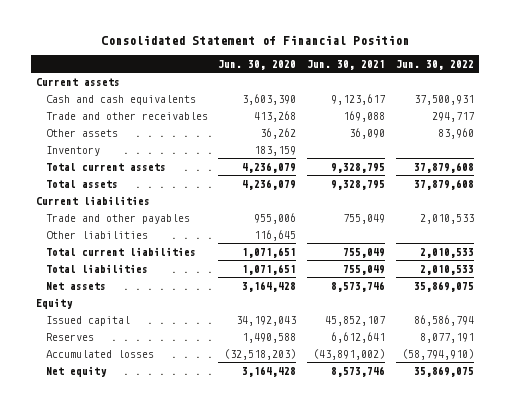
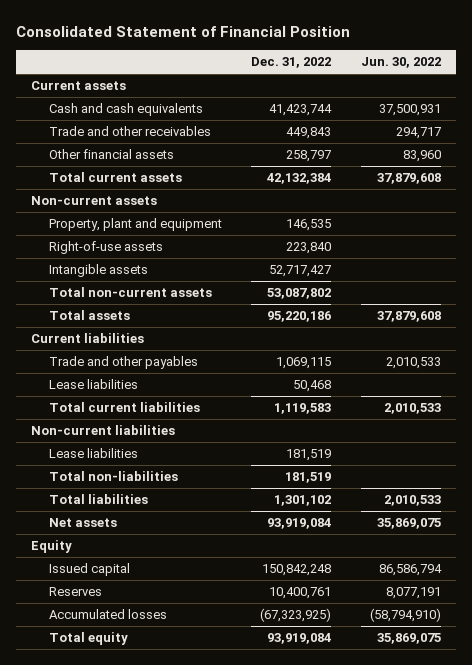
[218,59,297,70] Jun. 30, 2020 -> none
[307,59,386,70] Jun. 30, 2021 -> none
none -> [251,57,332,69] Dec. 31, 2022
[45,145,100,156] Inventory -> none
[45,128,118,137] Other assets -> [48,149,174,160] Other financial assets
none -> [31,196,158,206] Non-current assets
none -> [48,218,222,232] Property, plant and equipment
none -> [48,241,163,255] Right-of-use assets
none -> [48,264,148,278] Intangible assets
none -> [48,287,212,298] Total non-current assets
[45,230,148,239] Other liabilities -> none
none -> [48,379,138,390] Lease liabilities
none -> [31,425,176,436] Non-current liabilities
none -> [48,448,138,459] Lease liabilities
none -> [48,471,178,482] Total non-liabilities
[45,365,107,377] Net equity -> [48,632,128,646] Total equity

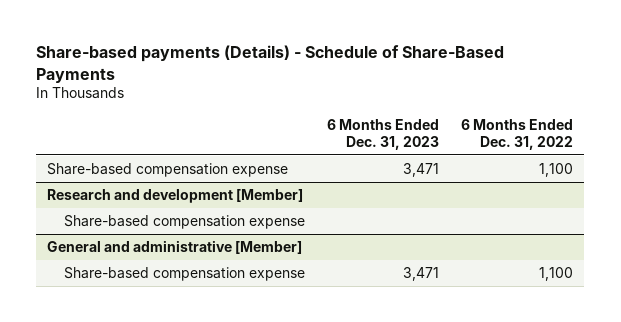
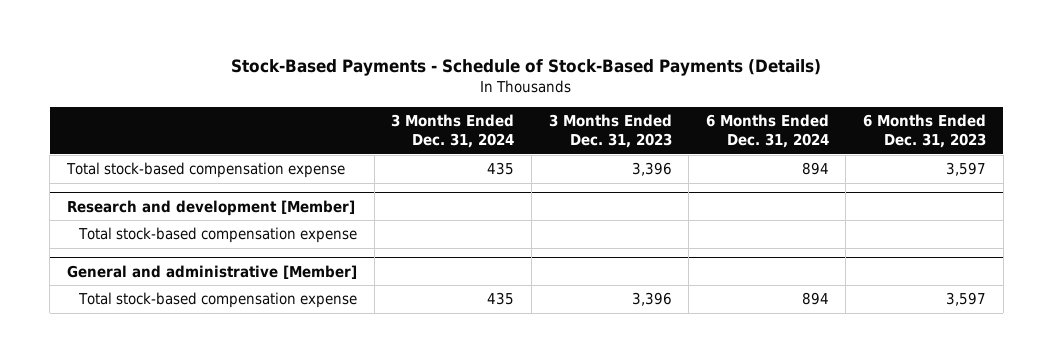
[36,44,505,83] Share-based payments (Details) - Schedule of Share-Based Payments -> [231,59,822,77] Stock-Based Payments - Schedule of Stock-Based Payments (Details)
[461,119,574,150] 6 Months Ended Dec. 31, 2022 -> none
none -> [391,114,515,149] 3 Months Ended Dec. 31, 2024
none -> [548,114,672,149] 3 Months Ended Dec. 31, 2023
none -> [705,114,829,149] 6 Months Ended Dec. 31, 2024
[47,163,289,178] Share-based compensation expense -> [65,162,345,179] Total stock-based compensation expense
[402,163,439,178] 3,471 -> [946,162,987,177] 3,597
[63,215,305,230] Share-based compensation expense -> [78,227,358,244] Total stock-based compensation expense
[63,267,305,282] Share-based compensation expense -> [78,292,358,309] Total stock-based compensation expense
[402,267,439,282] 3,471 -> [946,292,987,307] 3,597

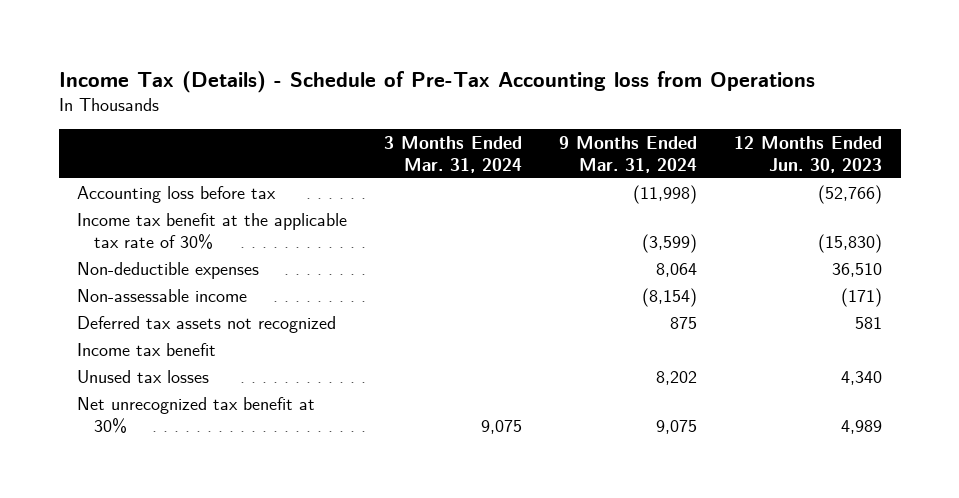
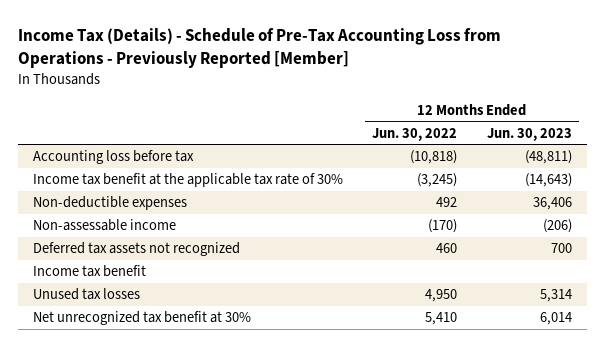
[58,70,815,93] Income Tax (Details) - Schedule of Pre-Tax Accounting loss from Operations -> [18,27,502,68] Income Tax (Details) - Schedule of Pre-Tax Accounting Loss from Operations - Previously Reported [Member]
[384,135,523,173] 3 Months Ended Mar. 31, 2024 -> none
[559,135,698,173] 9 Months Ended Mar. 31, 2024 -> none
none -> [372,127,458,141] Jun. 30, 2022
[818,184,883,204] (52,766) -> [524,150,572,165] (48,811)
[818,233,883,253] (15,830) -> [524,173,572,188] (14,643)
[832,262,883,277] 36,510 -> [532,197,572,211] 36,406
[841,287,883,307] (171) -> [542,219,572,234] (206)
[855,316,883,329] 581 -> [550,243,572,254] 700
[841,370,883,385] 4,340 -> [539,289,572,303] 5,314
[841,419,883,434] 4,989 -> [539,312,572,326] 6,014

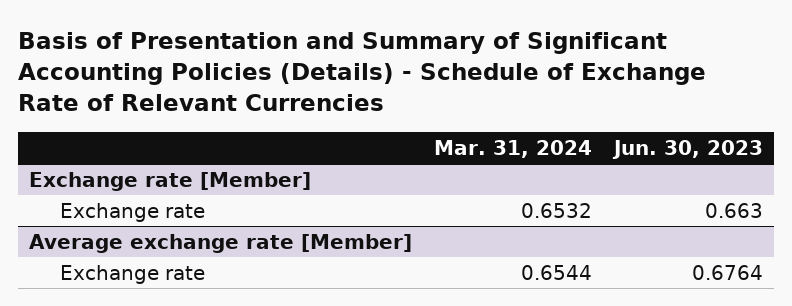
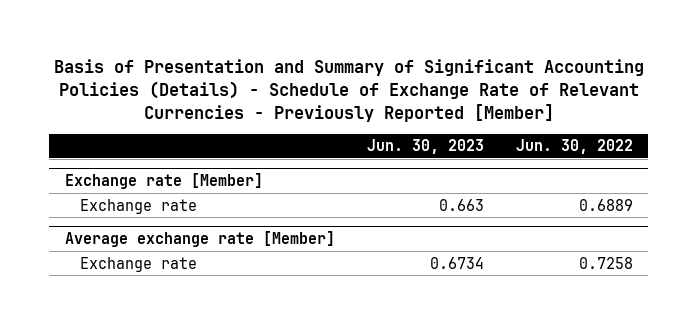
[17,32,706,112] Basis of Presentation and Summary of Significant Accounting Policies (Details) - Schedule of Exchange Rate of Relevant Currencies -> [53,58,644,122] Basis of Presentation and Summary of Significant Accounting Policies (Details) - Schedule of Exchange Rate of Relevant Currencies - Previously Reported [Member]
[434,139,593,158] Mar. 31, 2024 -> none
none -> [515,139,633,155] Jun. 30, 2022
[692,265,764,281] 0.6764 -> [429,256,484,269] 0.6734

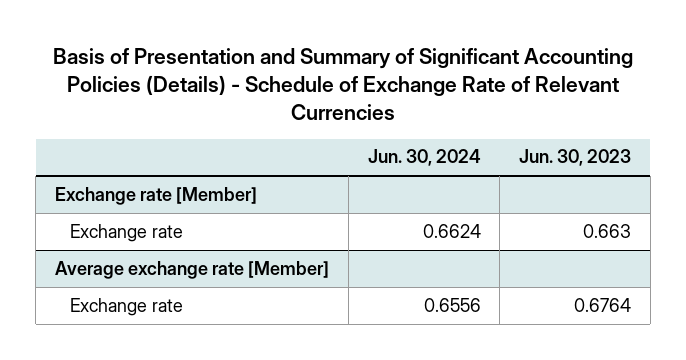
[53,58,644,122] Basis of Presentation and Summary of Significant Accounting Policies (Details) - Schedule of Exchange Rate of Relevant Currencies - Previously Reported [Member] -> [53,48,634,121] Basis of Presentation and Summary of Significant Accounting Policies (Details) - Schedule of Exchange Rate of Relevant Currencies
[515,139,633,155] Jun. 30, 2022 -> none
none -> [367,149,481,167] Jun. 30, 2024
[429,256,484,269] 0.6734 -> [573,297,631,312] 0.6764

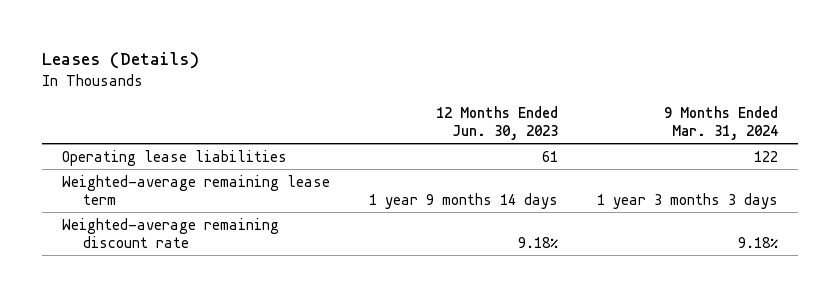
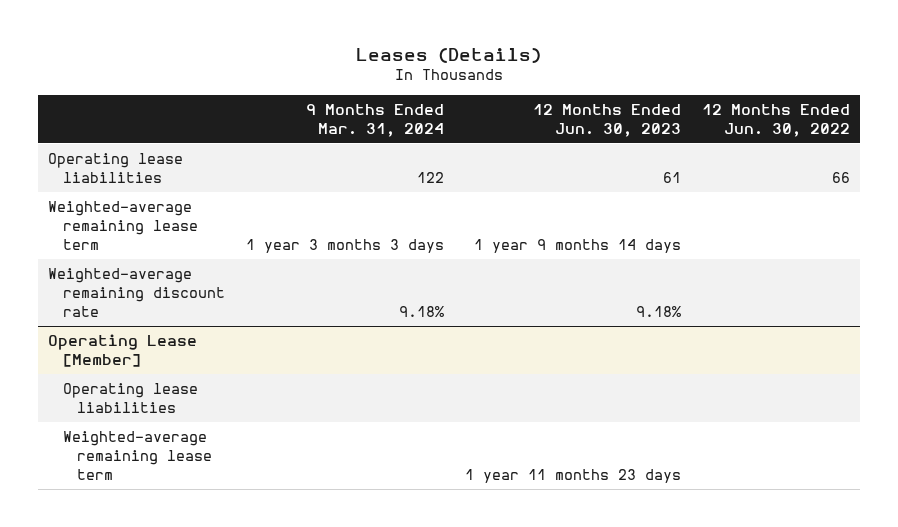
none -> [701,104,850,137] 12 Months Ended Jun. 30, 2022
none -> [48,334,198,367] Operating Lease [Member]
none -> [62,383,198,413] Operating lease liabilities
none -> [62,431,212,480] Weighted-average remaining lease term

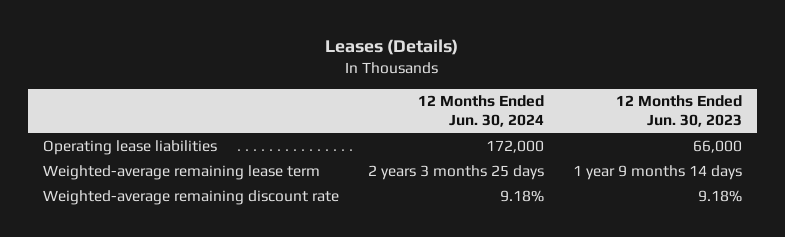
[305,104,444,137] 9 Months Ended Mar. 31, 2024 -> none
[701,104,850,137] 12 Months Ended Jun. 30, 2022 -> none
none -> [417,95,544,128] 12 Months Ended Jun. 30, 2024
[662,171,681,183] 61 -> [693,140,743,154] 66,000
[48,334,198,367] Operating Lease [Member] -> none
[62,383,198,413] Operating lease liabilities -> none
[62,431,212,480] Weighted-average remaining lease term -> none

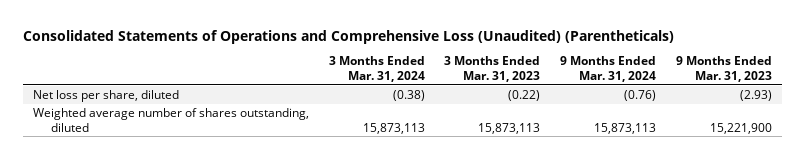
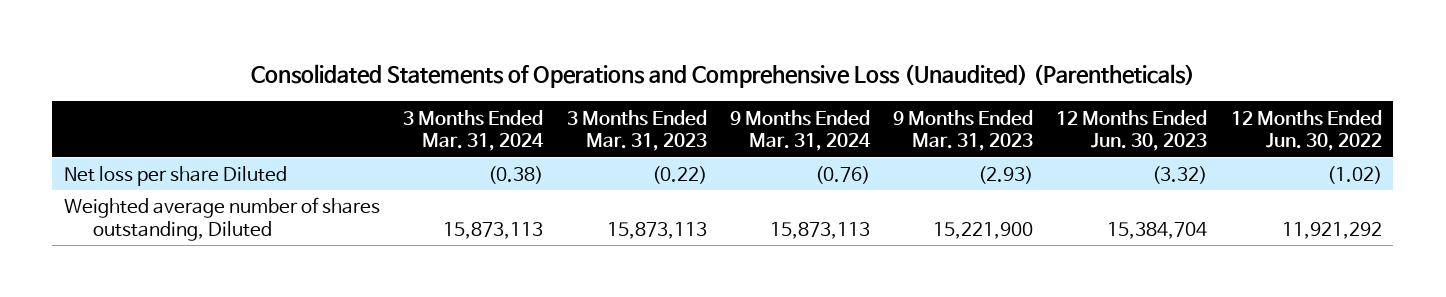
none -> [1056,109,1208,152] 12 Months Ended Jun. 30, 2023
none -> [1230,109,1382,152] 12 Months Ended Jun. 30, 2022
[32,89,179,102] Net loss per share, diluted -> [63,166,287,187] Net loss per share Diluted
[32,107,309,132] Weighted average number of shares outstanding, diluted -> [63,197,380,242] Weighted average number of shares outstanding, Diluted

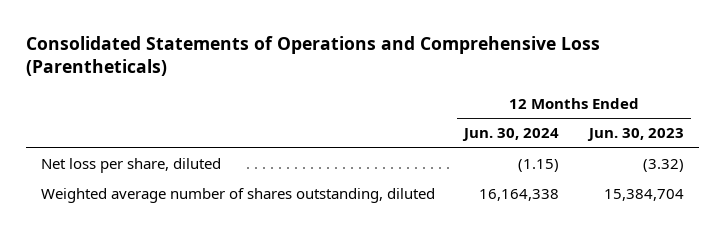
[250,64,1195,89] Consolidated Statements of Operations and Comprehensive Loss (Unaudited) (Parentheticals) -> [26,35,601,77] Consolidated Statements of Operations and Comprehensive Loss (Parentheticals)
[403,109,545,152] 3 Months Ended Mar. 31, 2024 -> none
[566,109,707,152] 3 Months Ended Mar. 31, 2023 -> none
[729,109,871,152] 9 Months Ended Mar. 31, 2024 -> none
[893,109,1034,152] 9 Months Ended Mar. 31, 2023 -> none
[1230,109,1382,152] 12 Months Ended Jun. 30, 2022 -> none
none -> [462,128,560,142] Jun. 30, 2024
[63,166,287,187] Net loss per share Diluted -> [40,158,221,174] Net loss per share, diluted
[63,197,380,242] Weighted average number of shares outstanding, Diluted -> [40,188,435,204] Weighted average number of shares outstanding, diluted

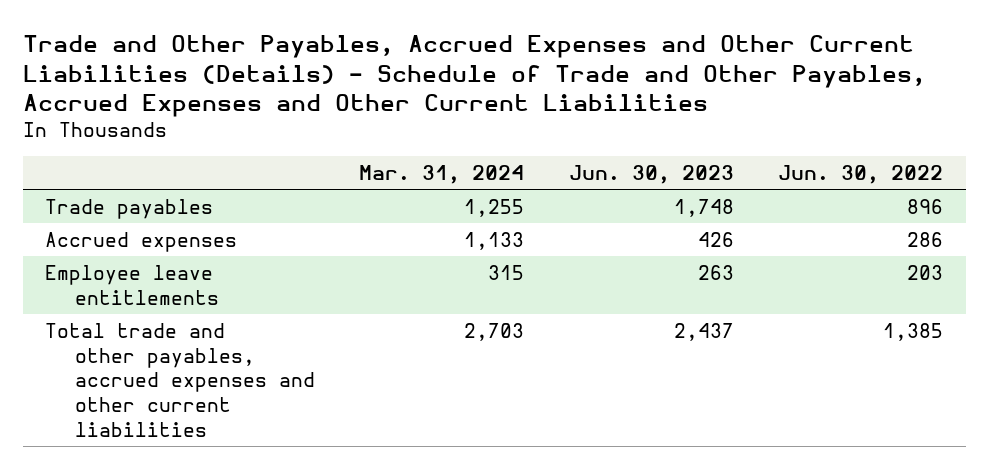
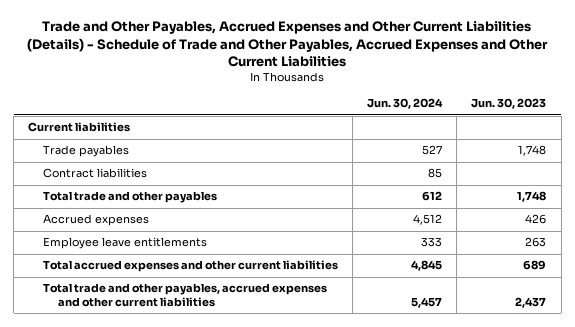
[359,164,525,184] Mar. 31, 2024 -> none
[778,164,944,184] Jun. 30, 2022 -> none
none -> [367,98,444,110] Jun. 30, 2024
none -> [28,122,131,133] Current liabilities
none -> [43,168,148,179] Contract liabilities
none -> [43,191,218,204] Total trade and other payables
none -> [43,260,339,273] Total accrued expenses and other current liabilities

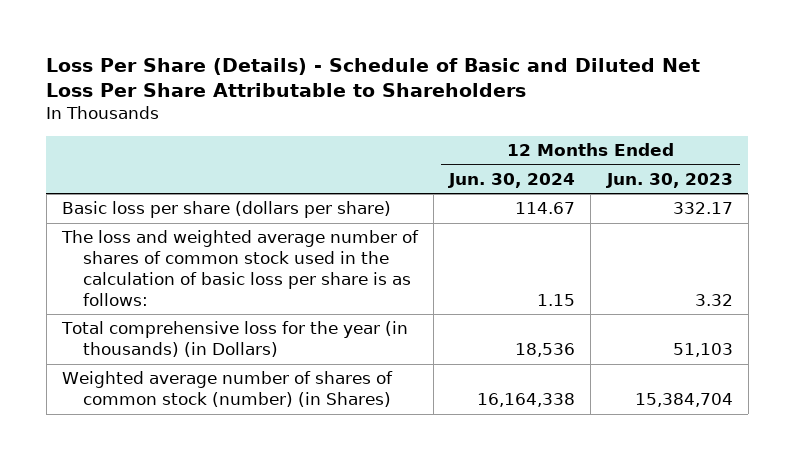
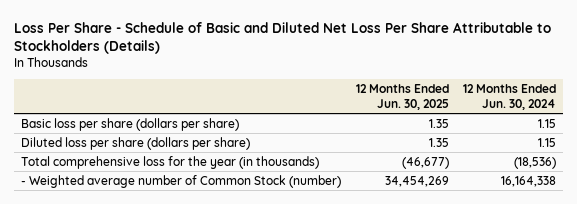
[46,57,701,98] Loss Per Share (Details) - Schedule of Basic and Diluted Net Loss Per Share Attributable to Shareholders -> [14,21,552,55] Loss Per Share - Schedule of Basic and Diluted Net Loss Per Share Attributable to Stockholders (Details)
[605,173,733,189] Jun. 30, 2023 -> none
none -> [355,83,449,110] 12 Months Ended Jun. 30, 2025
[515,202,576,215] 114.67 -> [537,118,556,128] 1.15
[60,230,419,306] The loss and weighted average number of shares of common stock used in the calculation of basic loss per share is as follows: -> [21,136,251,150] Diluted loss per share (dollars per share)
[60,321,408,358] Total comprehensive loss for the year (in thousands) (in Dollars) -> [21,155,320,169] Total comprehensive loss for the year (in thousands)
[515,343,576,358] 18,536 -> [513,156,556,169] (18,536)
[61,371,393,408] Weighted average number of shares of common stock (number) (in Shares) -> [21,174,342,188] - Weighted average number of Common Stock (number)

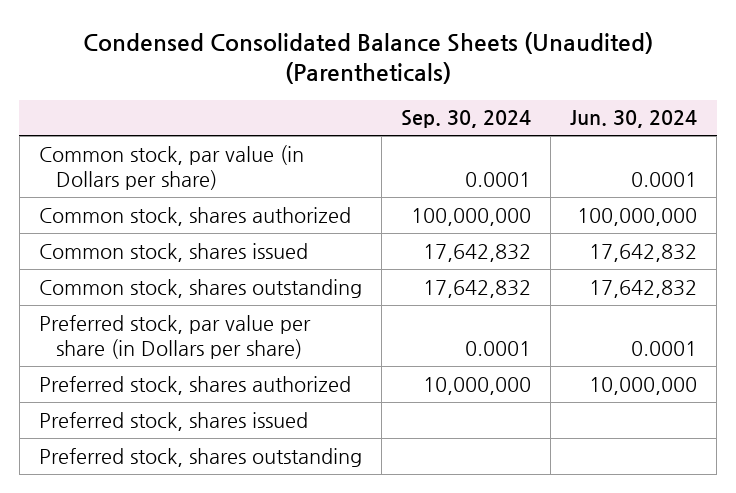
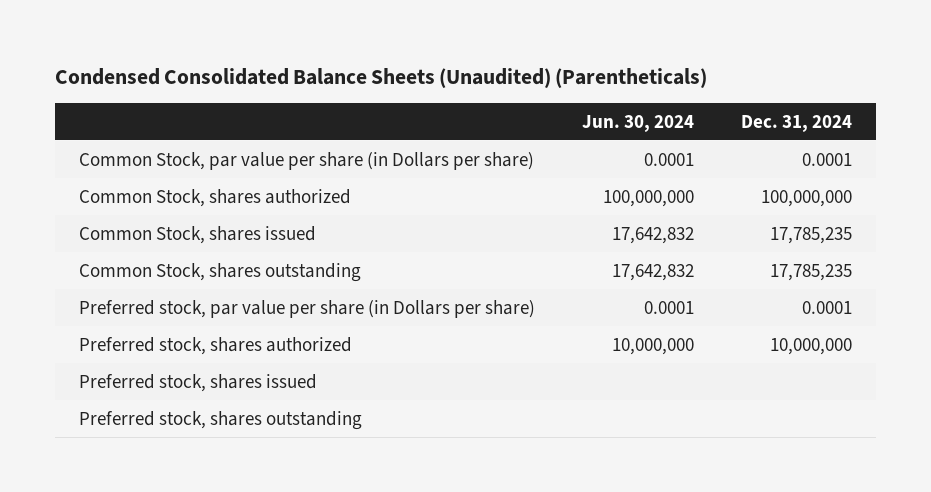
[401,110,532,129] Sep. 30, 2024 -> none
none -> [741,114,853,132] Dec. 31, 2024
[39,144,305,190] Common stock, par value (in Dollars per share) -> [78,151,534,170] Common Stock, par value per share (in Dollars per share)
[39,206,352,226] Common stock, shares authorized -> [78,188,351,207] Common Stock, shares authorized
[39,242,309,262] Common stock, shares issued -> [78,225,316,244] Common Stock, shares issued
[39,278,363,298] Common stock, shares outstanding -> [78,262,361,282] Common Stock, shares outstanding

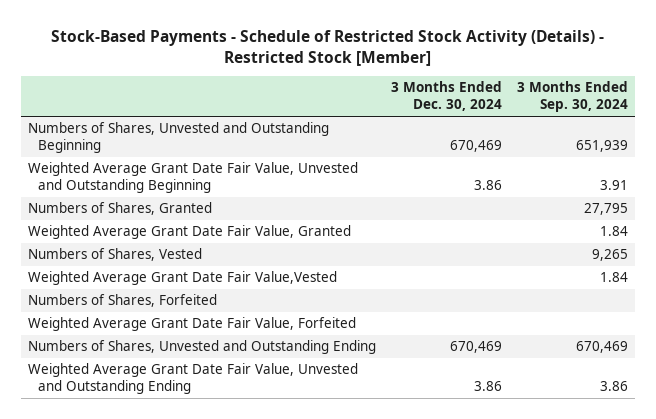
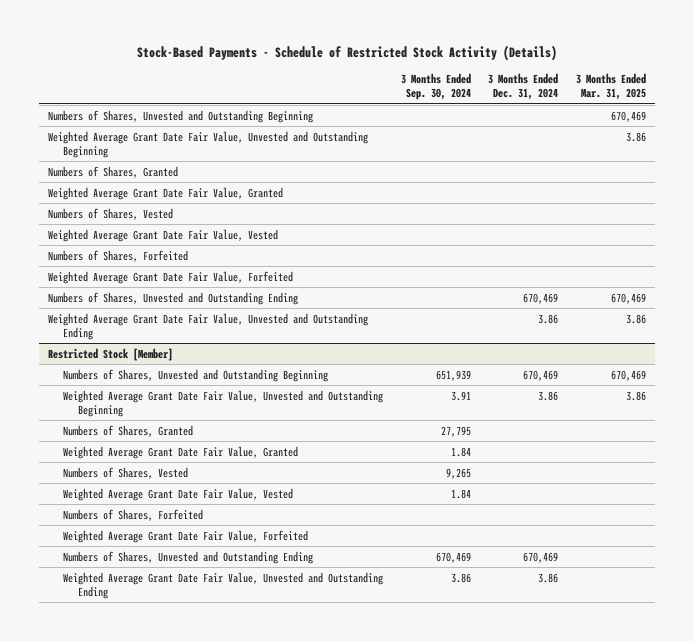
[51,29,605,66] Stock-Based Payments - Schedule of Restricted Stock Activity (Details) - Restricted Stock [Member] -> [136,44,557,61] Stock-Based Payments - Schedule of Restricted Stock Activity (Details)
[391,81,503,112] 3 Months Ended Dec. 30, 2024 -> none
none -> [488,72,559,101] 3 Months Ended Dec. 31, 2024
none -> [576,72,647,101] 3 Months Ended Mar. 31, 2025
none -> [47,109,313,123] Numbers of Shares, Unvested and Outstanding Beginning
none -> [47,130,368,158] Weighted Average Grant Date Fair Value, Unvested and Outstanding Beginning
none -> [47,165,178,178] Numbers of Shares, Granted
none -> [47,186,283,200] Weighted Average Grant Date Fair Value, Granted
none -> [47,207,173,220] Numbers of Shares, Vested
none -> [47,228,278,242] Weighted Average Grant Date Fair Value, Vested
none -> [47,249,188,262] Numbers of Shares, Forfeited
none -> [47,270,293,284] Weighted Average Grant Date Fair Value, Forfeited
none -> [47,291,298,305] Numbers of Shares, Unvested and Outstanding Ending
none -> [47,312,368,340] Weighted Average Grant Date Fair Value, Unvested and Outstanding Ending
none -> [47,347,173,361] Restricted Stock [Member]
[28,271,338,286] Weighted Average Grant Date Fair Value,Vested -> [62,487,293,501] Weighted Average Grant Date Fair Value, Vested

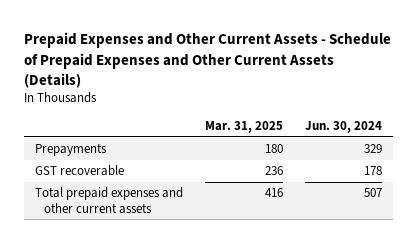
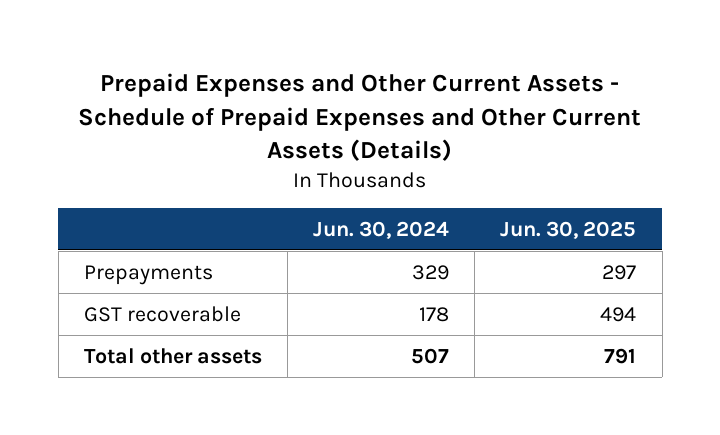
[205,121,284,134] Mar. 31, 2025 -> none
none -> [500,220,637,239] Jun. 30, 2025
[35,187,184,214] Total prepaid expenses and other current assets -> [83,347,262,364] Total other assets

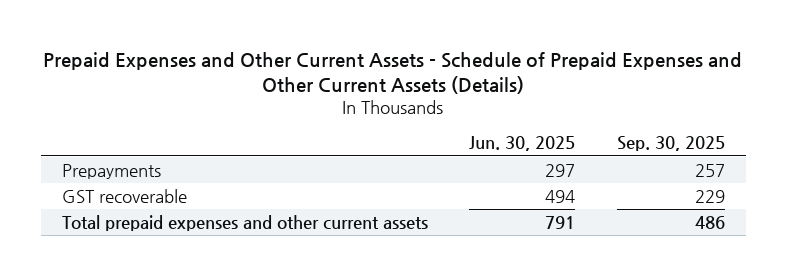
[313,220,450,239] Jun. 30, 2024 -> none
none -> [617,136,726,152] Sep. 30, 2025
[83,347,262,364] Total other assets -> [61,214,428,231] Total prepaid expenses and other current assets

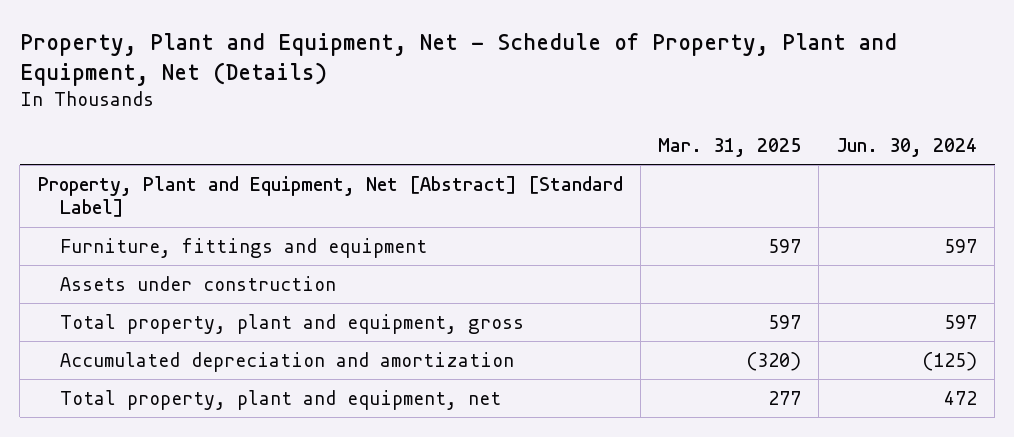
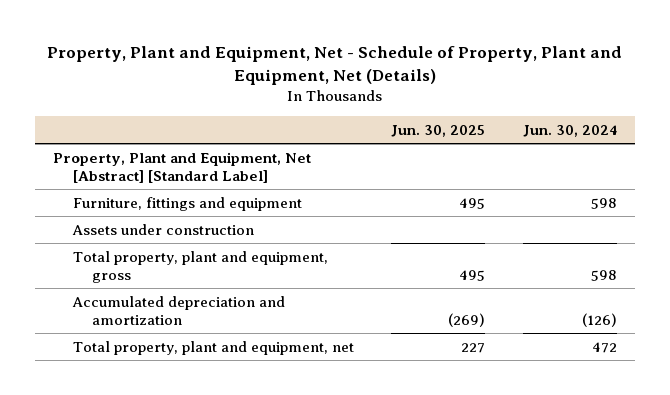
[658,137,802,157] Mar. 31, 2025 -> none
none -> [391,125,486,138] Jun. 30, 2025
[943,238,977,253] 597 -> [590,197,617,209] 598
[943,314,977,329] 597 -> [590,269,617,281] 598
[921,351,977,371] (125) -> [581,312,617,327] (126)

